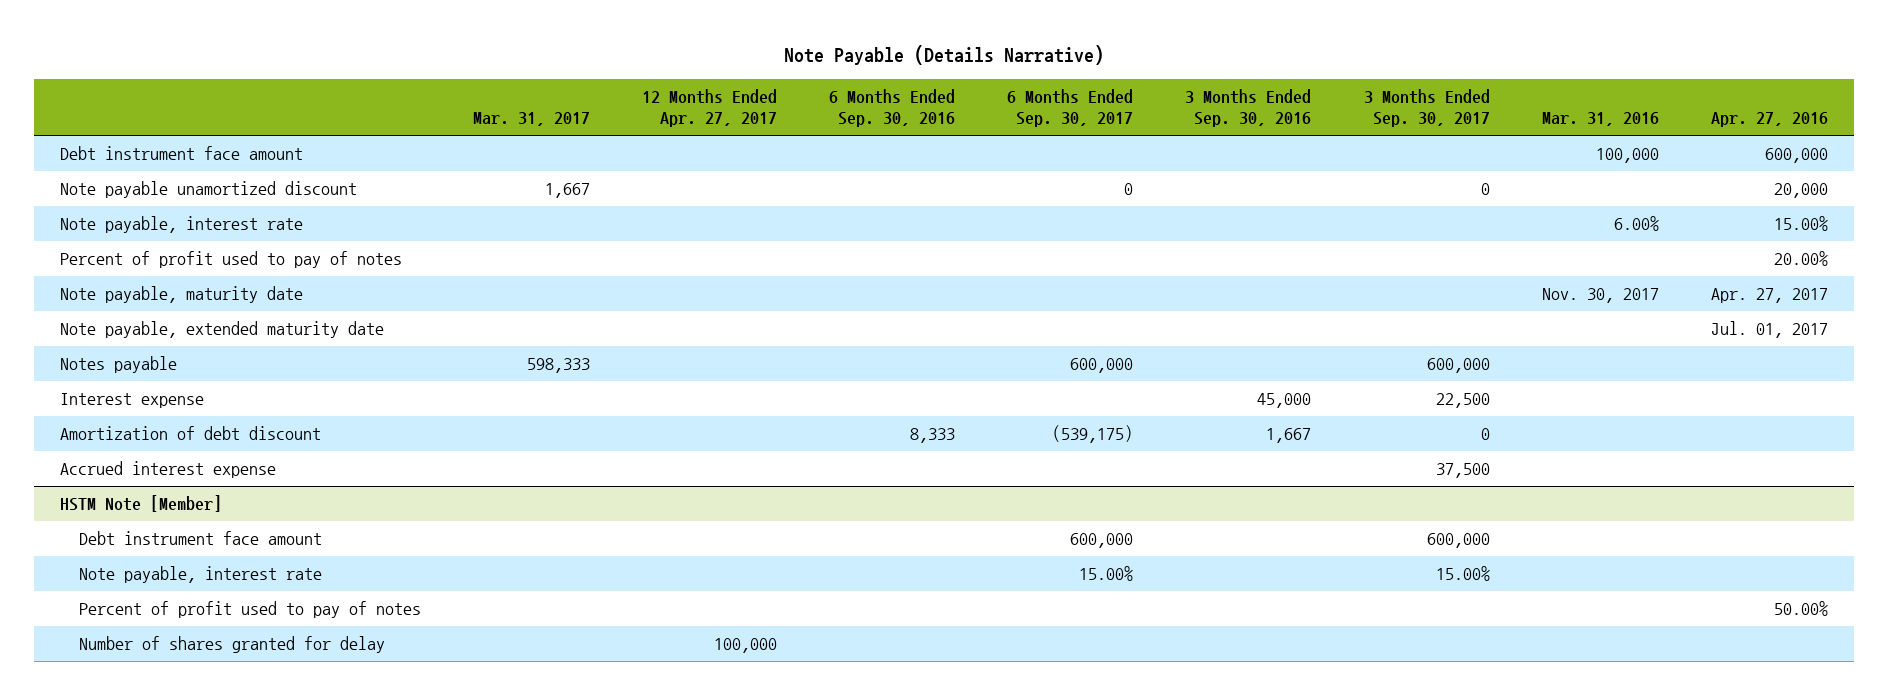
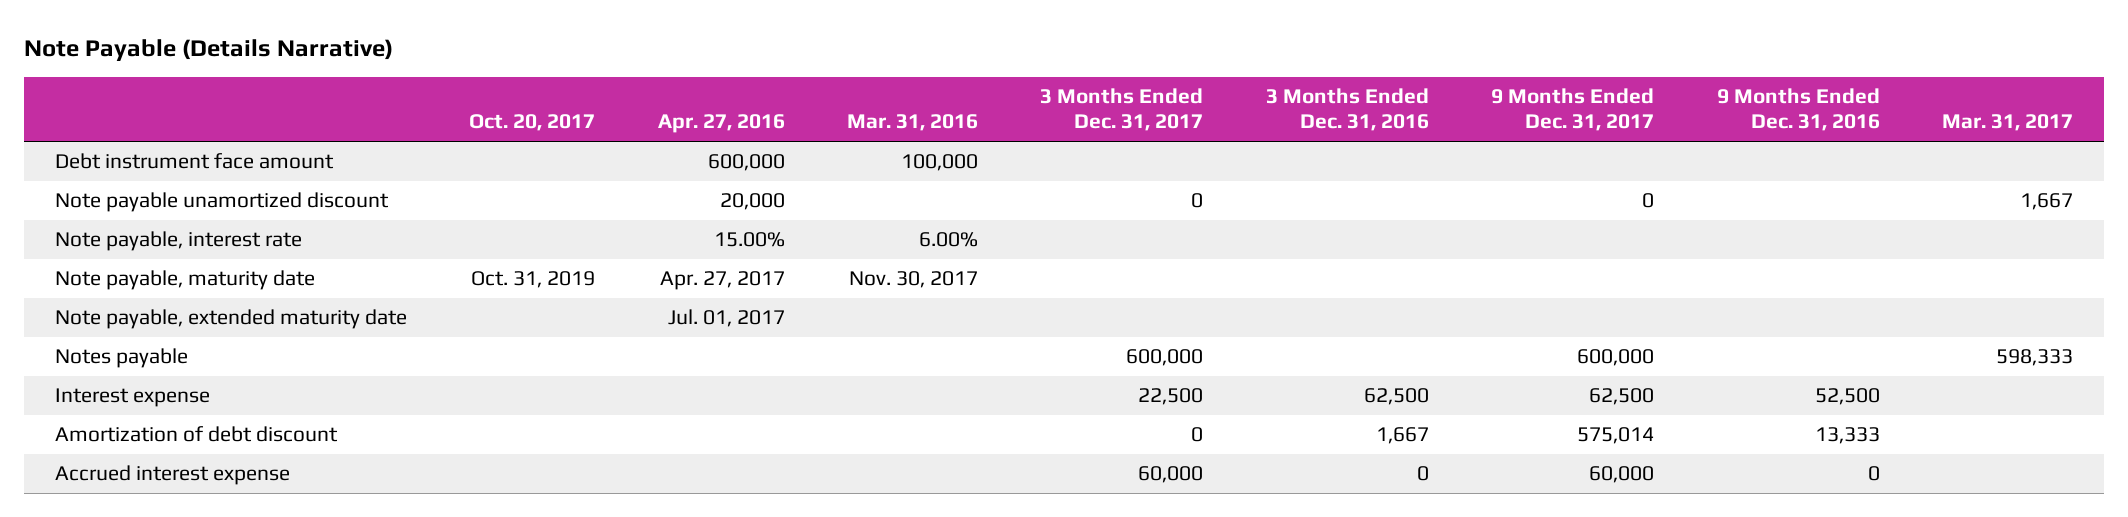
[642,88,778,128] 12 Months Ended Apr. 27, 2017 -> none
[829,88,956,128] 6 Months Ended Sep. 30, 2016 -> none
[1007,88,1134,128] 6 Months Ended Sep. 30, 2017 -> none
[1185,88,1312,128] 3 Months Ended Sep. 30, 2016 -> none
[1363,88,1490,128] 3 Months Ended Sep. 30, 2017 -> none
none -> [469,114,596,132] Oct. 20, 2017
none -> [1040,88,1204,132] 3 Months Ended Dec. 31, 2017
none -> [1265,88,1429,132] 3 Months Ended Dec. 31, 2016
none -> [1491,88,1655,132] 9 Months Ended Dec. 31, 2017
none -> [1716,88,1880,132] 9 Months Ended Dec. 31, 2016
[60,251,403,269] Percent of profit used to pay of notes -> none
[60,495,223,513] HSTM Note [Member] -> none
[78,531,322,546] Debt instrument face amount -> none
[78,566,322,584] Note payable, interest rate -> none
[78,601,421,619] Percent of profit used to pay of notes -> none
[78,636,385,654] Number of shares granted for delay -> none

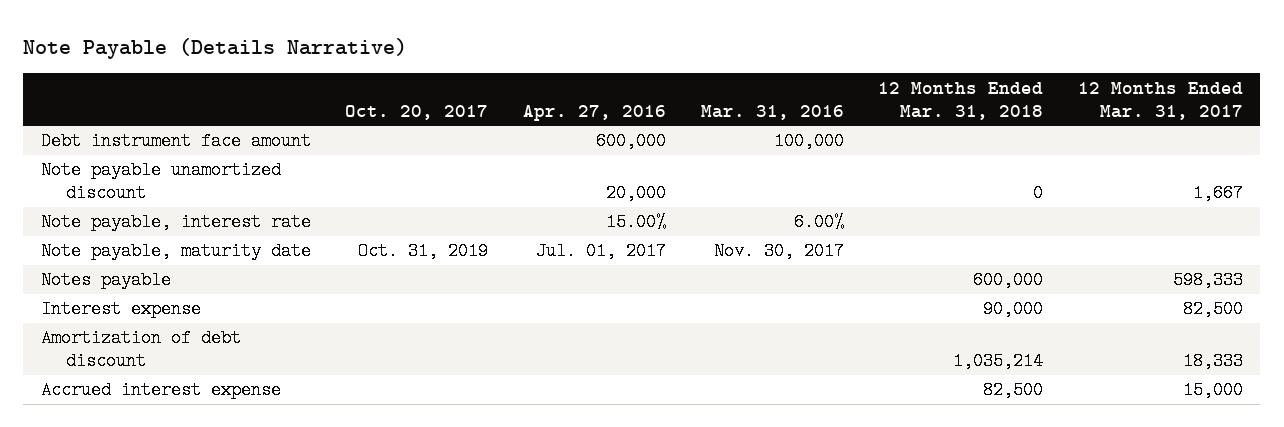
[1040,88,1204,132] 3 Months Ended Dec. 31, 2017 -> none
[1265,88,1429,132] 3 Months Ended Dec. 31, 2016 -> none
[1491,88,1655,132] 9 Months Ended Dec. 31, 2017 -> none
[1716,88,1880,132] 9 Months Ended Dec. 31, 2016 -> none
[1941,114,2073,132] Mar. 31, 2017 -> none
none -> [878,81,1044,120] 12 Months Ended Mar. 31, 2018
none -> [1078,81,1244,120] 12 Months Ended Mar. 31, 2017
[55,309,408,330] Note payable, extended maturity date -> none
[659,271,785,291] Apr. 27, 2017 -> [536,242,667,261] Jul. 01, 2017

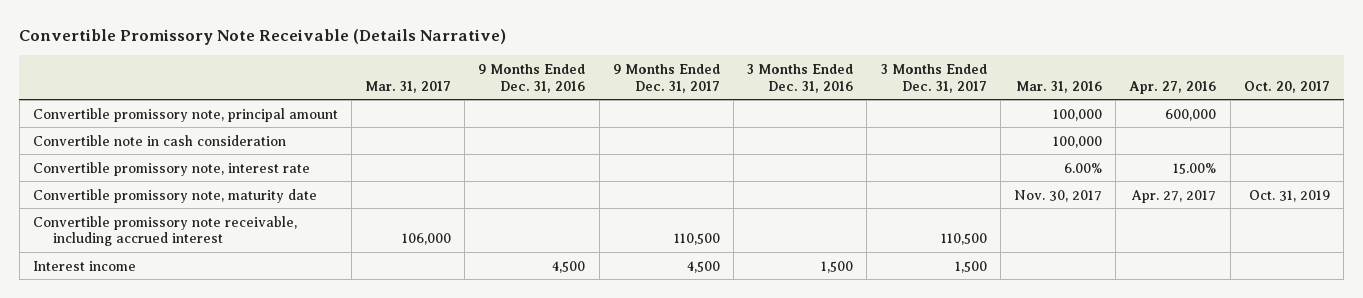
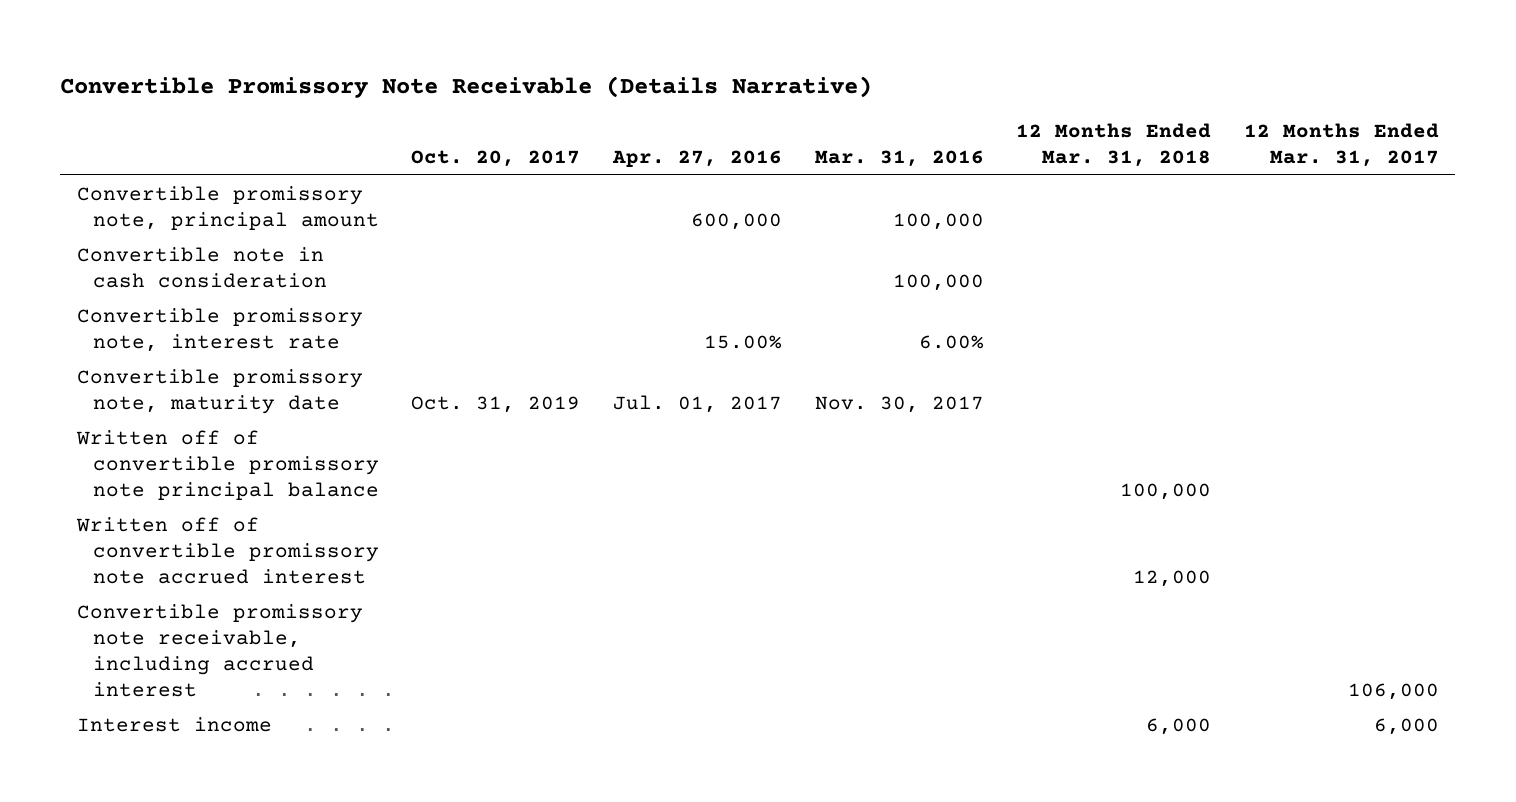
[365,80,452,93] Mar. 31, 2017 -> none
[478,63,586,93] 9 Months Ended Dec. 31, 2016 -> none
[612,63,720,93] 9 Months Ended Dec. 31, 2017 -> none
[747,63,854,93] 3 Months Ended Dec. 31, 2016 -> none
[880,63,987,93] 3 Months Ended Dec. 31, 2017 -> none
none -> [1016,123,1212,168] 12 Months Ended Mar. 31, 2018
none -> [1244,123,1440,168] 12 Months Ended Mar. 31, 2017
[1131,189,1217,203] Apr. 27, 2017 -> [613,394,783,413] Jul. 01, 2017
none -> [75,429,379,500] Written off of convertible promissory note principal balance
none -> [75,516,379,584] Written off of convertible promissory note accrued interest

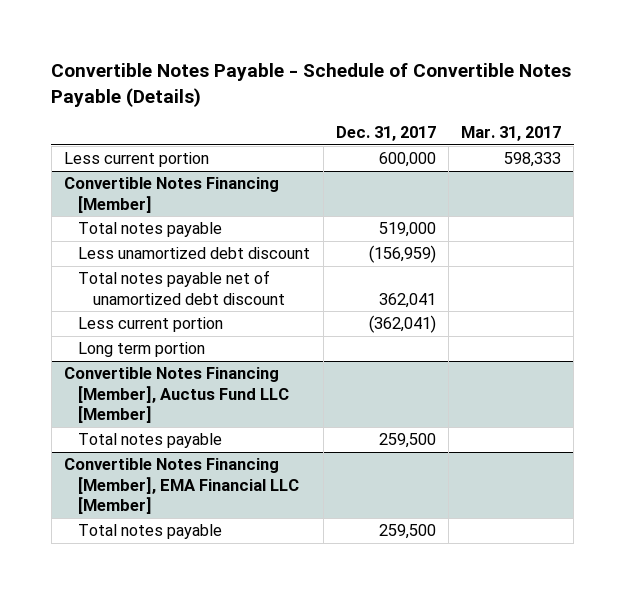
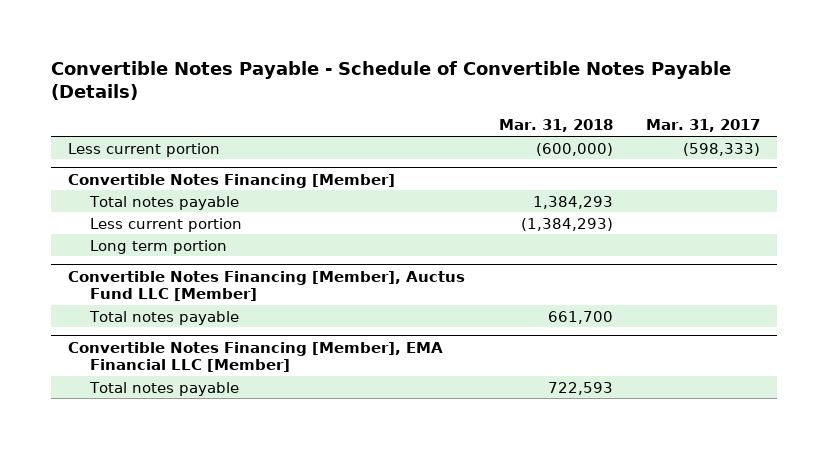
[335,126,436,142] Dec. 31, 2017 -> none
none -> [498,119,613,133] Mar. 31, 2018
[503,152,561,168] 598,333 -> [683,142,761,156] (598,333)
[78,247,311,260] Less unamortized debt discount -> none
[78,270,285,305] Total notes payable net of unamortized debt discount -> none

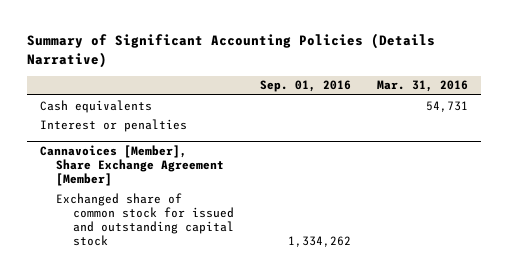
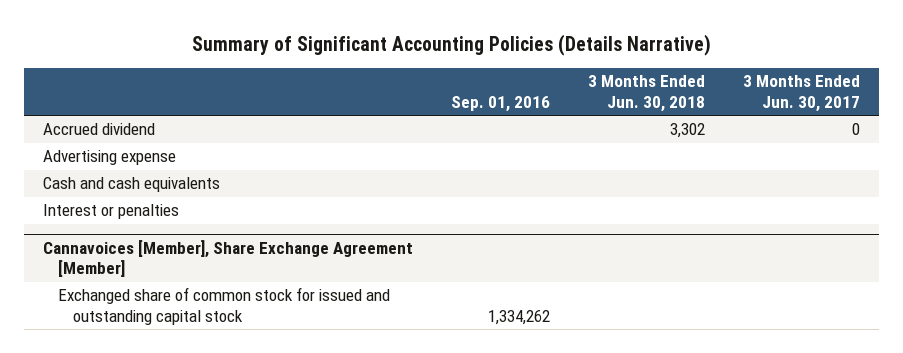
[376,80,468,93] Mar. 31, 2016 -> none
none -> [587,75,705,112] 3 Months Ended Jun. 30, 2018
none -> [742,75,860,112] 3 Months Ended Jun. 30, 2017
none -> [43,123,156,136] Accrued dividend
none -> [43,150,177,166] Advertising expense
[39,99,152,113] Cash equivalents -> [43,177,221,193] Cash and cash equivalents

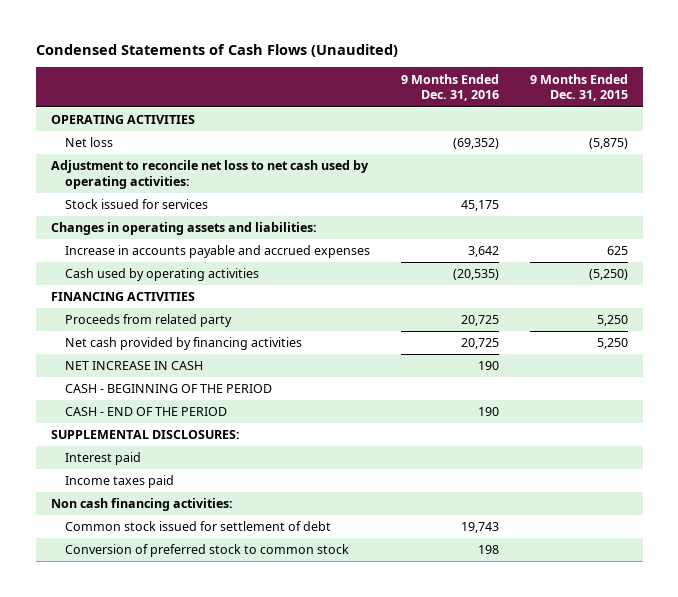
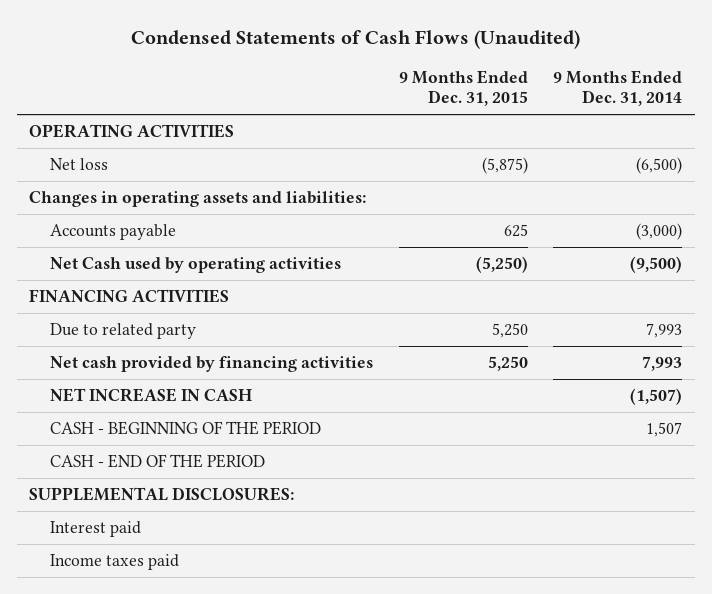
[400,73,499,102] 9 Months Ended Dec. 31, 2016 -> none
none -> [553,70,683,107] 9 Months Ended Dec. 31, 2014
[50,160,369,190] Adjustment to reconcile net loss to net cash used by operating activities: -> none
[65,199,209,210] Stock issued for services -> none
[65,245,371,259] Increase in accounts payable and accrued expenses -> [50,224,177,241] Accounts payable
[65,268,260,282] Cash used by operating activities -> [50,257,342,274] Net Cash used by operating activities
[65,314,233,328] Proceeds from related party -> [50,323,197,340] Due to related party
[50,498,233,512] Non cash financing activities: -> none
[65,521,332,532] Common stock issued for settlement of debt -> none
[65,544,350,558] Conversion of preferred stock to common stock -> none

